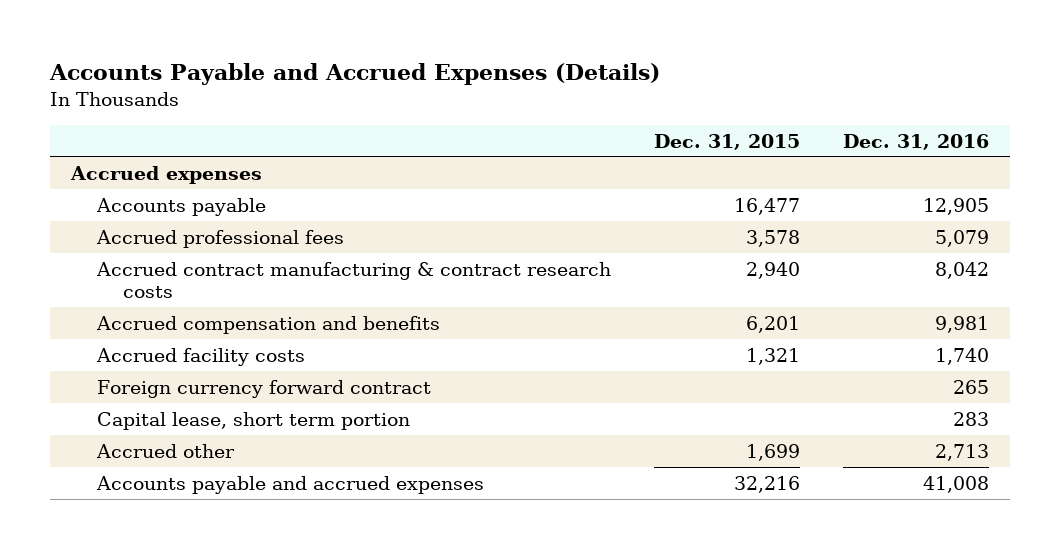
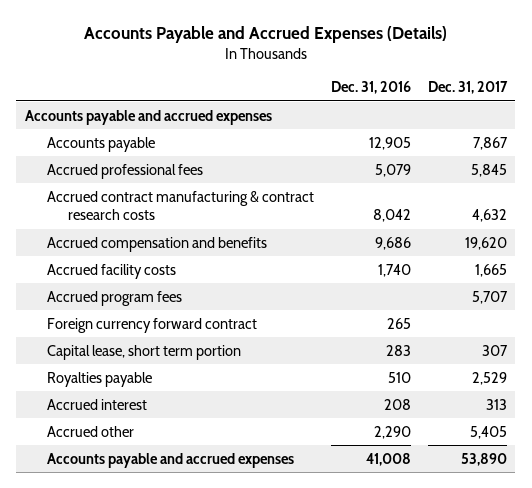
[653,133,800,150] Dec. 31, 2015 -> none
none -> [427,81,508,95] Dec. 31, 2017
[70,165,263,184] Accrued expenses -> [24,109,272,125] Accounts payable and accrued expenses
[934,315,989,333] 9,981 -> [374,236,411,250] 9,686
none -> [46,290,182,306] Accrued program fees
none -> [46,371,152,387] Royalties payable
none -> [46,398,147,410] Accrued interest
[934,443,989,461] 2,713 -> [373,425,411,439] 2,290

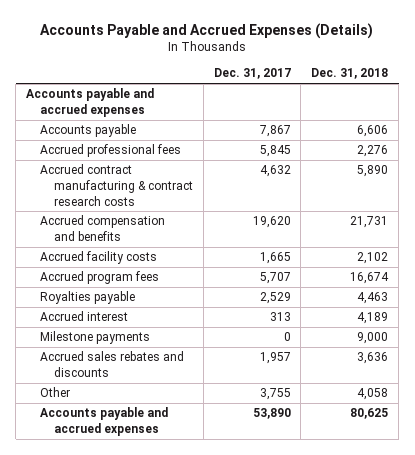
[330,81,411,95] Dec. 31, 2016 -> none
none -> [311,68,389,80] Dec. 31, 2018
[46,317,257,333] Foreign currency forward contract -> none
[46,344,241,360] Capital lease, short term portion -> none
none -> [40,331,151,345] Milestone payments
none -> [40,351,185,378] Accrued sales rebates and discounts
[46,425,134,437] Accrued other -> [40,387,71,398] Other
[469,425,507,439] 5,405 -> [259,388,291,401] 3,755

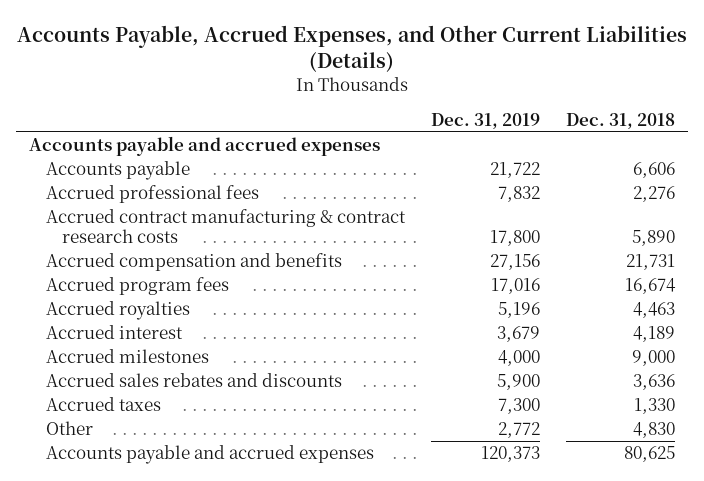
[40,22,374,39] Accounts Payable and Accrued Expenses (Details) -> [17,24,688,72] Accounts Payable, Accrued Expenses, and Other Current Liabilities (Details)
[213,68,291,80] Dec. 31, 2017 -> none
none -> [430,112,540,129] Dec. 31, 2019
[40,251,158,265] Accrued facility costs -> none
[40,291,136,305] Royalties payable -> [45,301,190,321] Accrued royalties
[40,331,151,345] Milestone payments -> [45,349,209,364] Accrued milestones
none -> [45,397,161,412] Accrued taxes
[357,388,389,401] 4,058 -> [633,422,676,439] 4,830

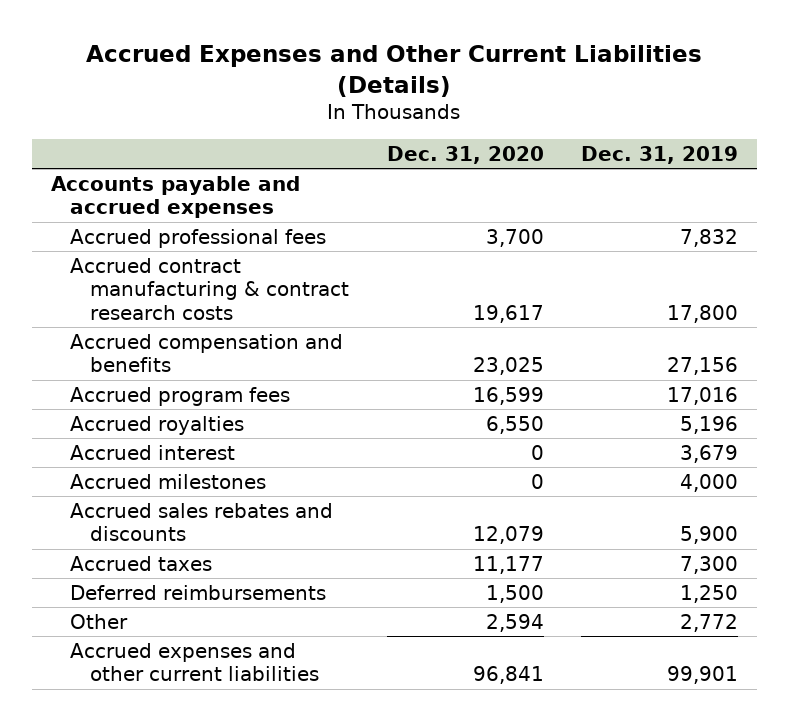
[17,24,688,72] Accounts Payable, Accrued Expenses, and Other Current Liabilities (Details) -> [86,45,703,97] Accrued Expenses and Other Current Liabilities (Details)
[566,112,676,129] Dec. 31, 2018 -> none
none -> [386,145,544,164] Dec. 31, 2020
[45,161,190,181] Accounts payable -> none
none -> [70,584,327,600] Deferred reimbursements
[45,445,374,465] Accounts payable and accrued expenses -> [70,642,320,682] Accrued expenses and other current liabilities
[480,446,540,463] 120,373 -> [666,666,738,685] 99,901

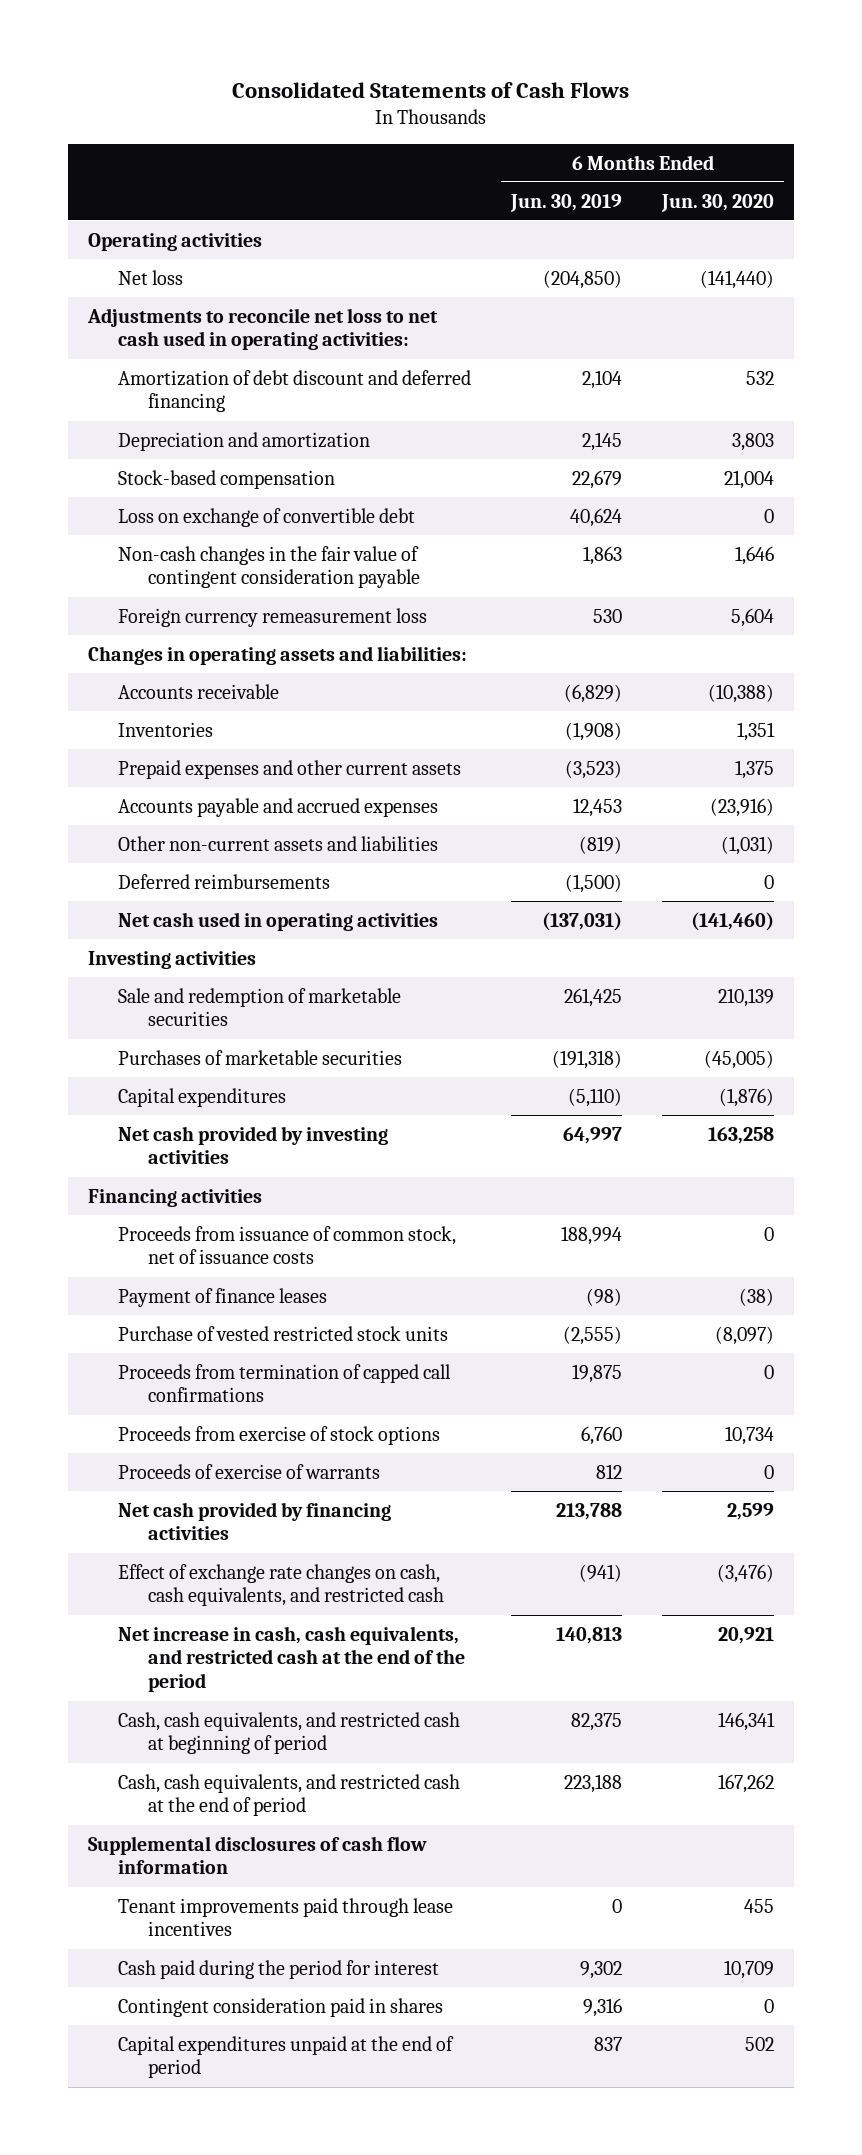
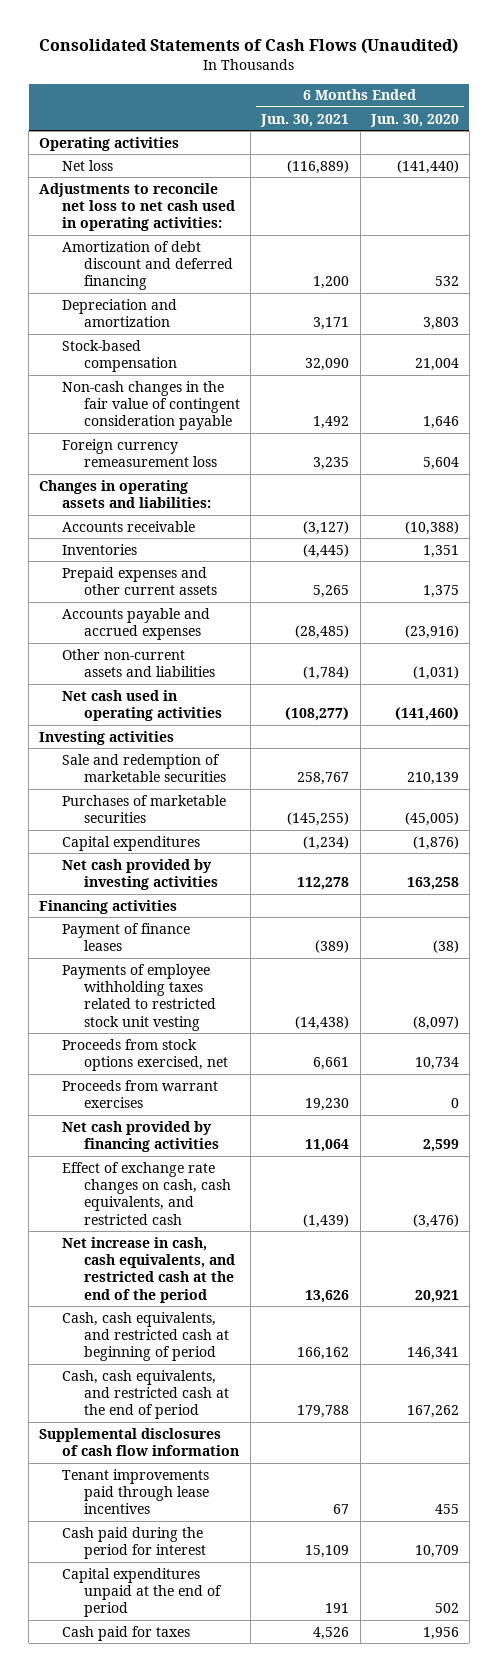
[232,82,630,99] Consolidated Statements of Cash Flows -> [39,37,459,54] Consolidated Statements of Cash Flows (Unaudited)
[510,193,623,212] Jun. 30, 2019 -> none
none -> [260,113,350,127] Jun. 30, 2021
[117,507,415,527] Loss on exchange of convertible debt -> none
[117,873,330,889] Deferred reimbursements -> none
[117,1225,456,1265] Proceeds from issuance of common stock, net of issuance costs -> none
[117,1363,451,1403] Proceeds from termination of capped call confirmations -> none
[117,1325,448,1341] Purchase of vested restricted stock units -> [61,963,217,1031] Payments of employee withholding taxes related to restricted stock unit vesting
[117,1425,440,1445] Proceeds from exercise of stock options -> [61,1038,229,1072] Proceeds from stock options exercised, net
[117,1463,380,1479] Proceeds of exercise of warrants -> [61,1079,218,1109] Proceeds from warrant exercises
[117,1997,443,2017] Contingent consideration paid in shares -> none
none -> [61,1625,190,1641] Cash paid for taxes

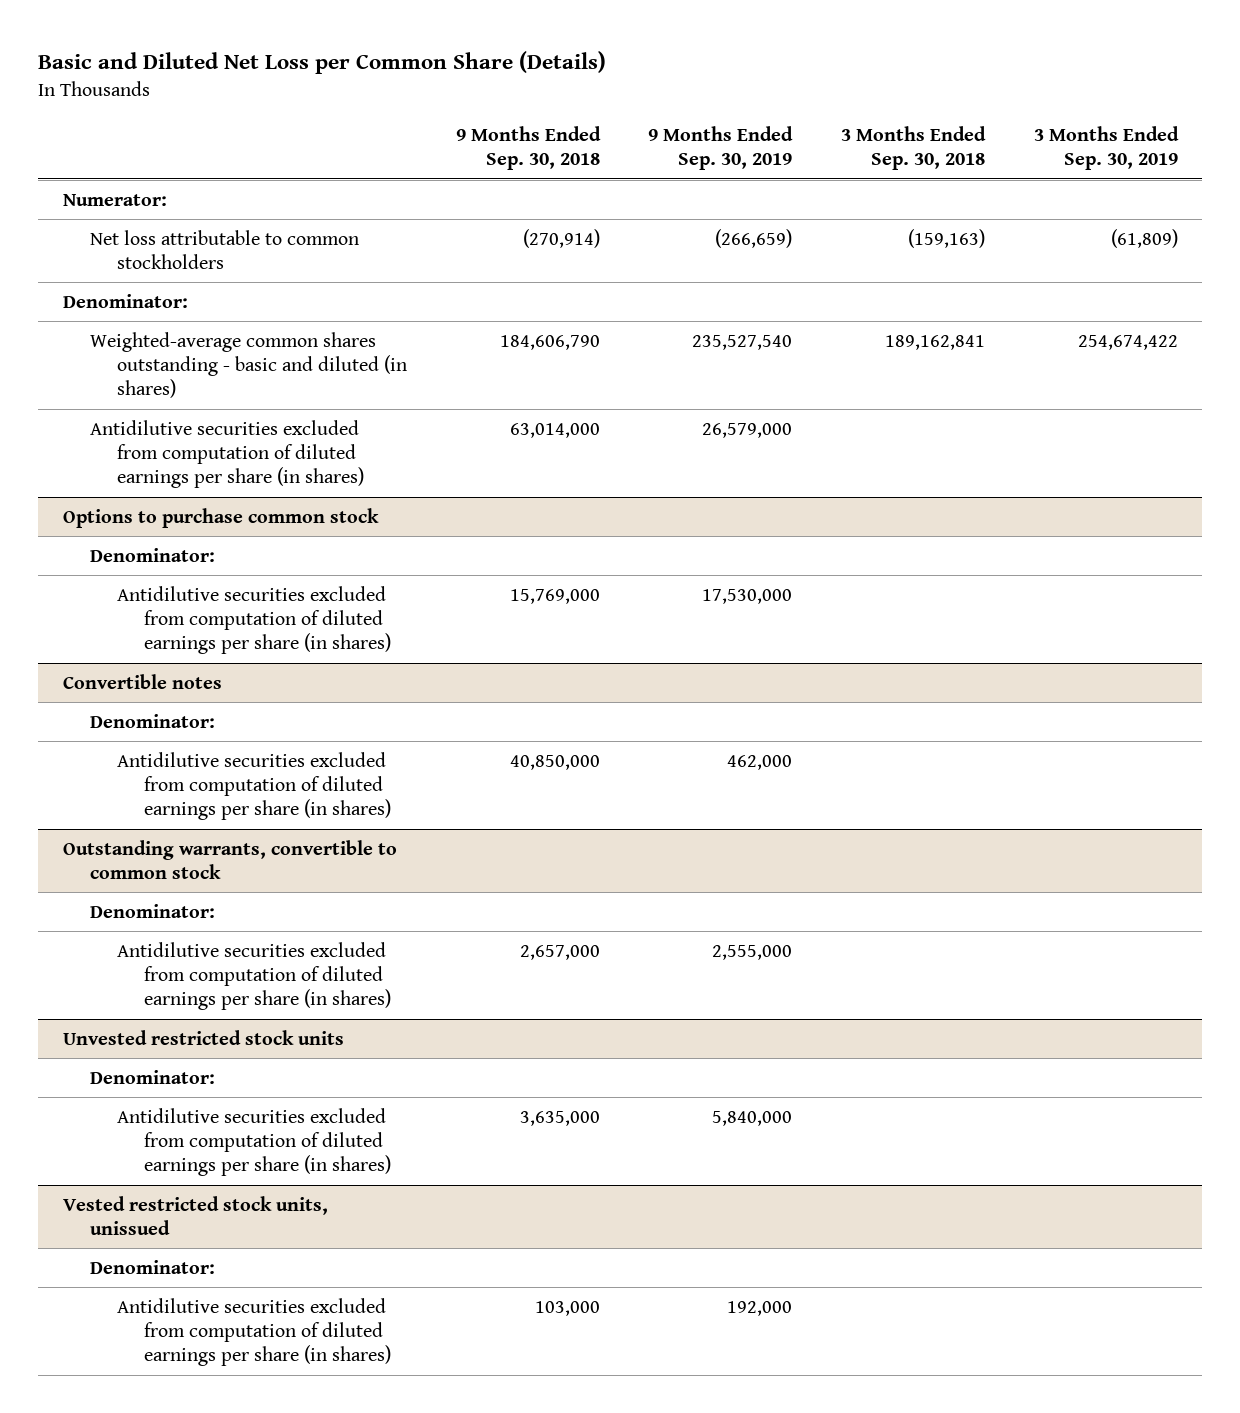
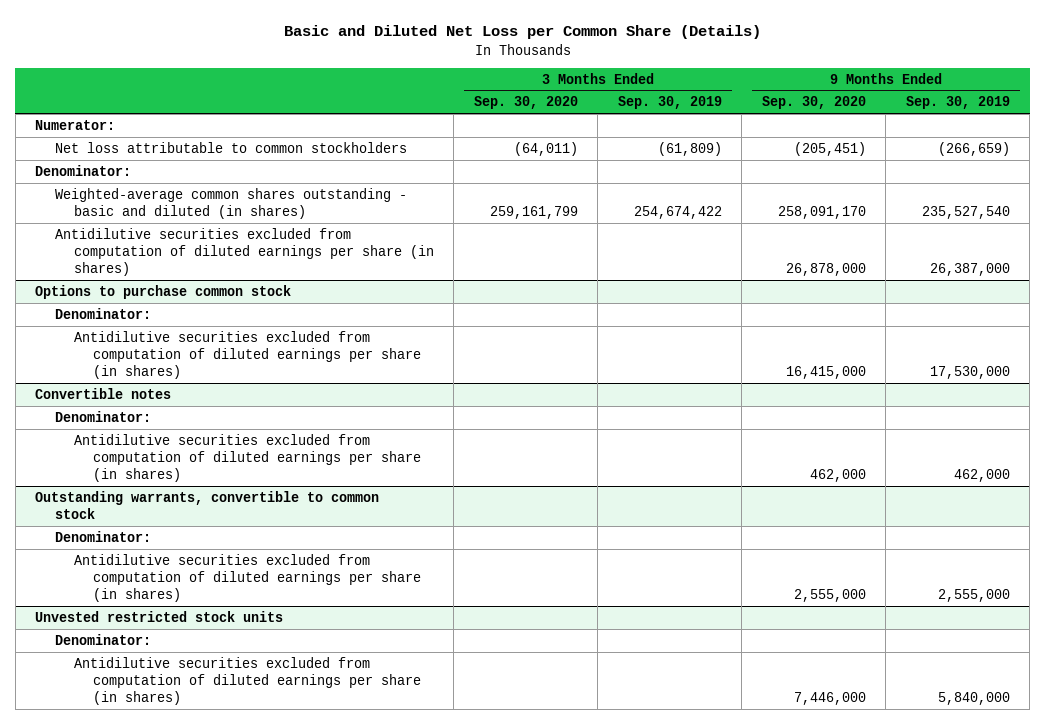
[455,125,601,171] 9 Months Ended Sep. 30, 2018 -> none
[840,125,986,171] 3 Months Ended Sep. 30, 2018 -> none
none -> [473,96,578,110] Sep. 30, 2020
none -> [761,96,866,110] Sep. 30, 2020
[702,422,793,438] 26,579,000 -> [929,262,1010,276] 26,387,000
[62,1195,328,1235] Vested restricted stock units, unissued -> none
[89,1259,215,1274] Denominator: -> none
[116,1297,392,1367] Antidilutive securities excluded from computation of diluted earnings per share (in shares) -> none

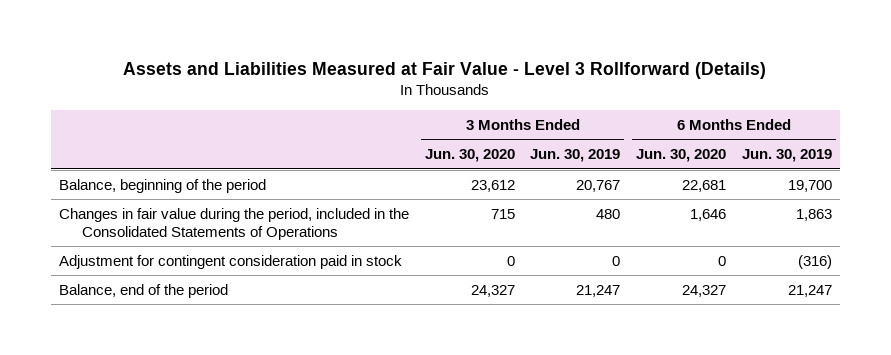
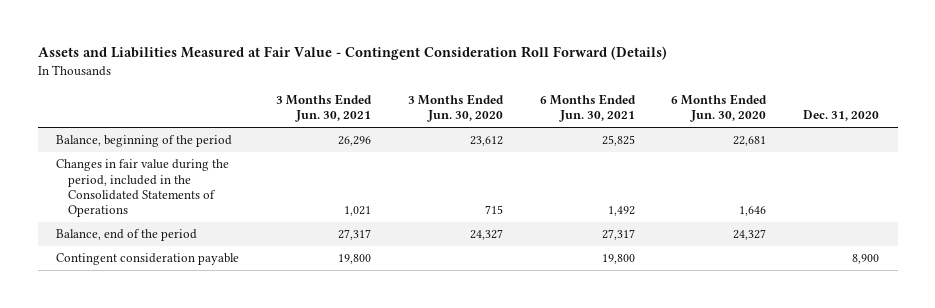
[123,61,767,79] Assets and Liabilities Measured at Fair Value - Level 3 Rollforward (Details) -> [37,46,667,61] Assets and Liabilities Measured at Fair Value - Contingent Consideration Roll Forward (Details)
[530,149,621,163] Jun. 30, 2019 -> none
[741,149,832,163] Jun. 30, 2019 -> none
none -> [275,93,372,122] 3 Months Ended Jun. 30, 2021
none -> [539,93,636,122] 6 Months Ended Jun. 30, 2021
none -> [803,109,880,121] Dec. 31, 2020
[59,254,403,269] Adjustment for contingent consideration paid in stock -> none
none -> [55,253,239,266] Contingent consideration payable

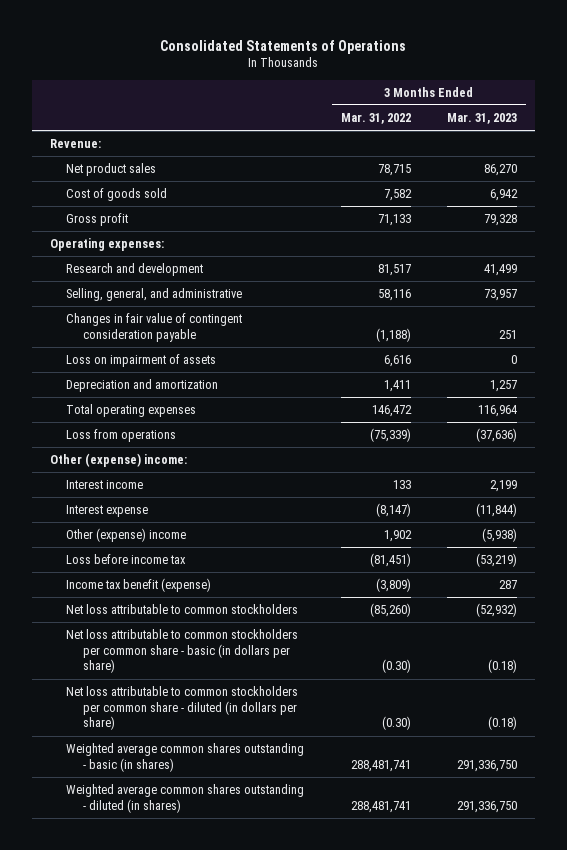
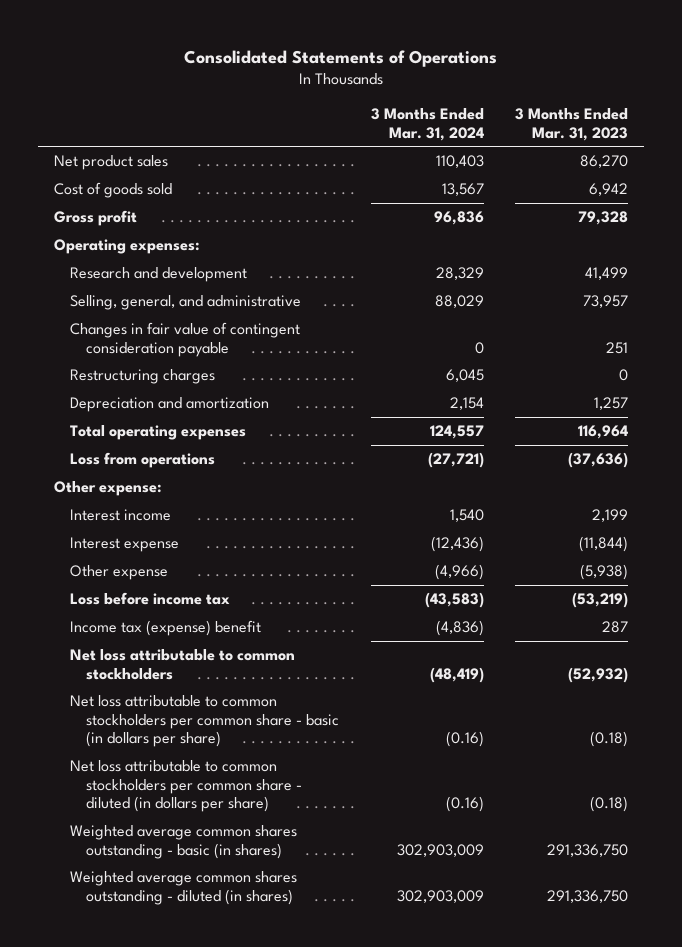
[340,112,411,124] Mar. 31, 2022 -> none
none -> [370,107,484,141] 3 Months Ended Mar. 31, 2024
[49,139,101,149] Revenue: -> none
[66,354,217,368] Loss on impairment of assets -> none
none -> [69,369,215,385] Restructuring charges
[49,453,187,468] Other (expense) income: -> [53,481,162,497] Other expense:
[66,528,187,543] Other (expense) income -> [69,565,168,581] Other expense
[66,578,212,593] Income tax benefit (expense) -> [69,620,261,637] Income tax (expense) benefit

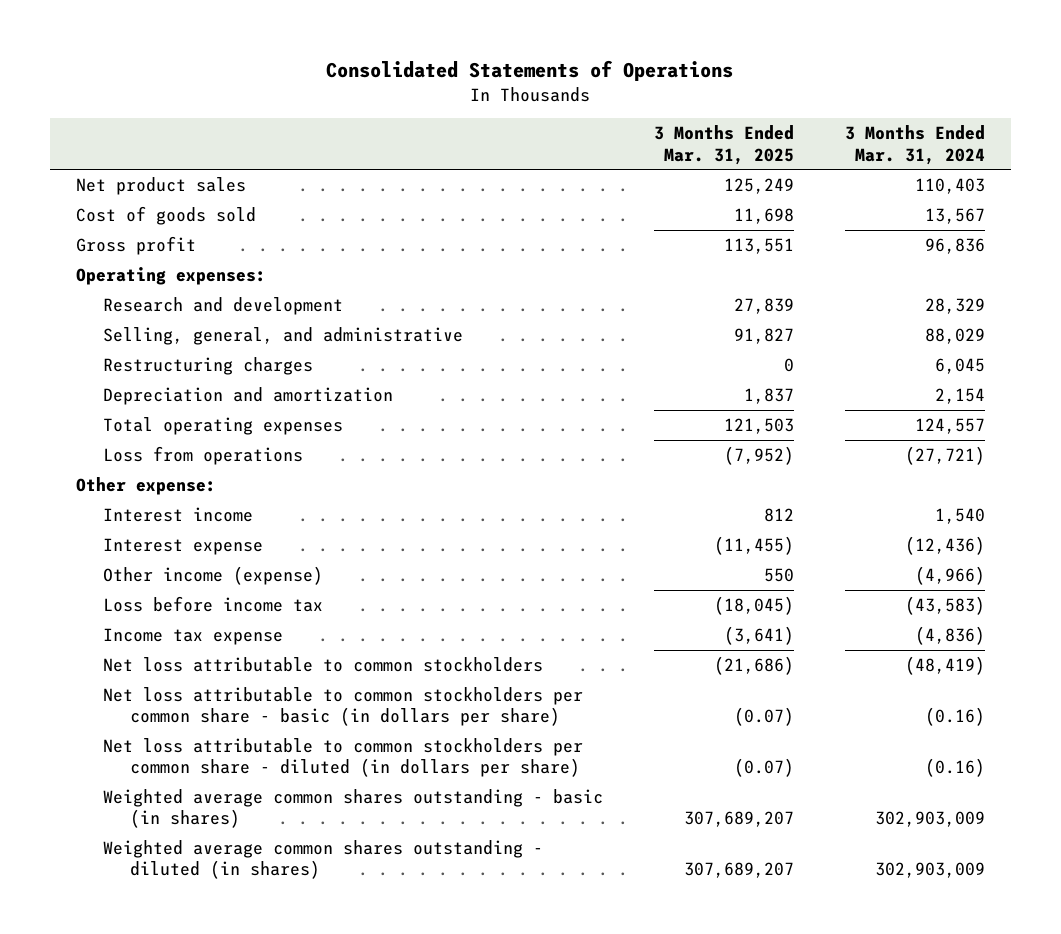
[515,107,629,141] 3 Months Ended Mar. 31, 2023 -> none
none -> [653,125,794,165] 3 Months Ended Mar. 31, 2025
[69,322,300,357] Changes in fair value of contingent consideration payable -> none
[69,565,168,581] Other expense -> [102,566,323,586] Other income (expense)
[69,620,261,637] Income tax (expense) benefit -> [102,628,283,646] Income tax expense

